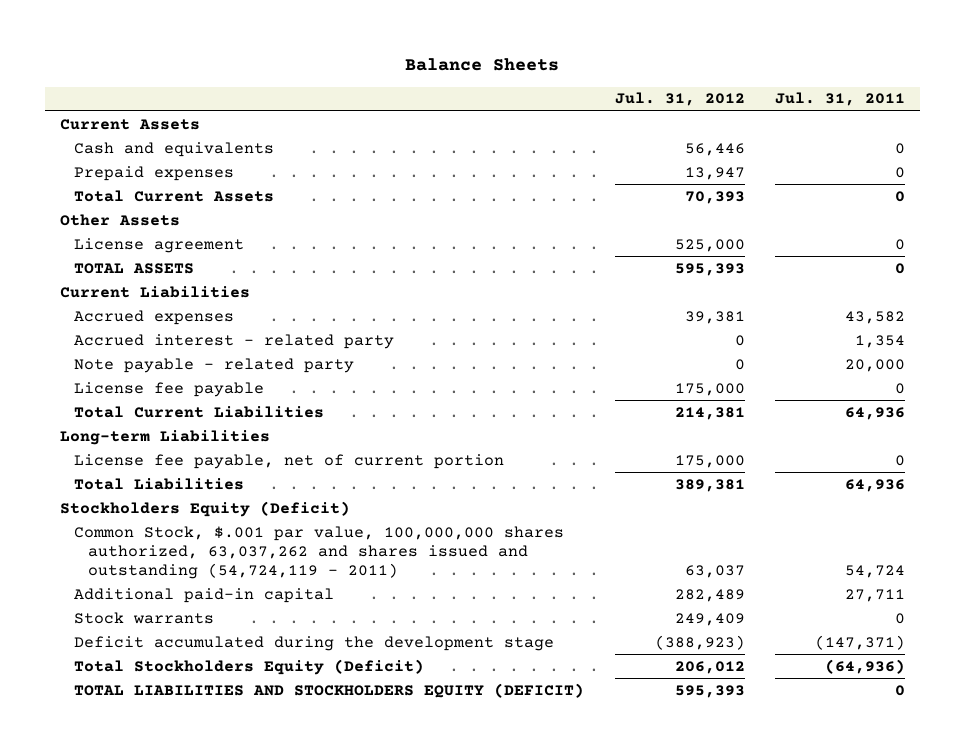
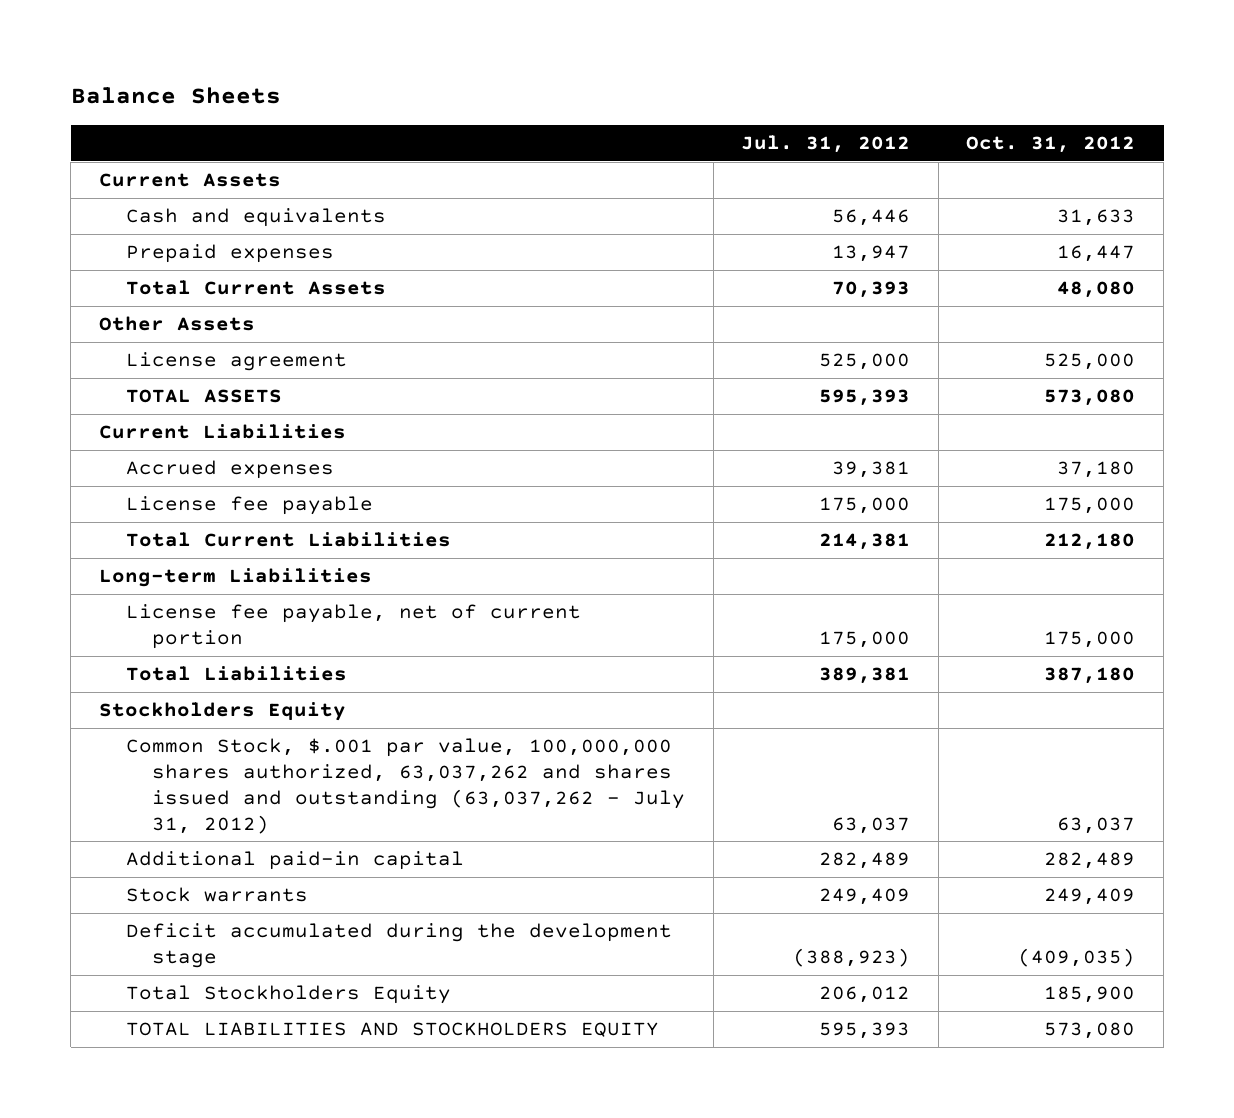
[774,92,905,107] Jul. 31, 2011 -> none
none -> [966,135,1136,153] Oct. 31, 2012
[74,333,395,349] Accrued interest - related party -> none
[74,357,355,373] Note payable - related party -> none
[60,500,351,517] Stockholders Equity (Deficit) -> [98,702,346,722] Stockholders Equity
[74,525,565,579] Common Stock, $.001 par value, 100,000,000 shares authorized, 63,037,262 and shares issued and outstanding (54,724,119 - 2011) -> [125,738,686,834] Common Stock, $.001 par value, 100,000,000 shares authorized, 63,037,262 and shares issued and outstanding (63,037,262 - July 31, 2012)
[74,658,425,675] Total Stockholders Equity (Deficit) -> [125,985,451,1005] Total Stockholders Equity
[74,682,585,698] TOTAL LIABILITIES AND STOCKHOLDERS EQUITY (DEFICIT) -> [125,1022,659,1038] TOTAL LIABILITIES AND STOCKHOLDERS EQUITY

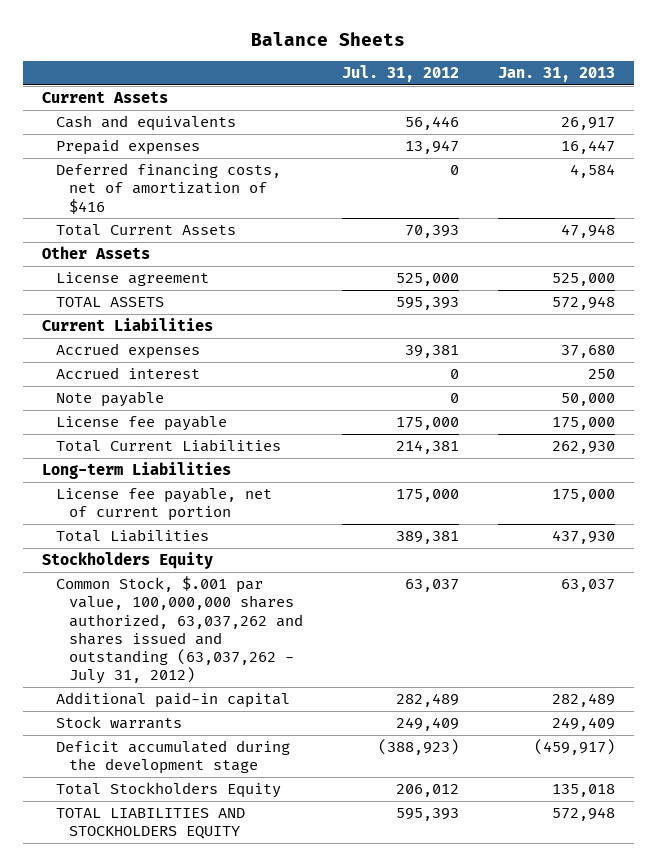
[966,135,1136,153] Oct. 31, 2012 -> none
none -> [497,67,615,83] Jan. 31, 2013
none -> [55,163,281,214] Deferred financing costs, net of amortization of $416
none -> [55,367,200,380] Accrued interest
none -> [55,391,164,408] Note payable

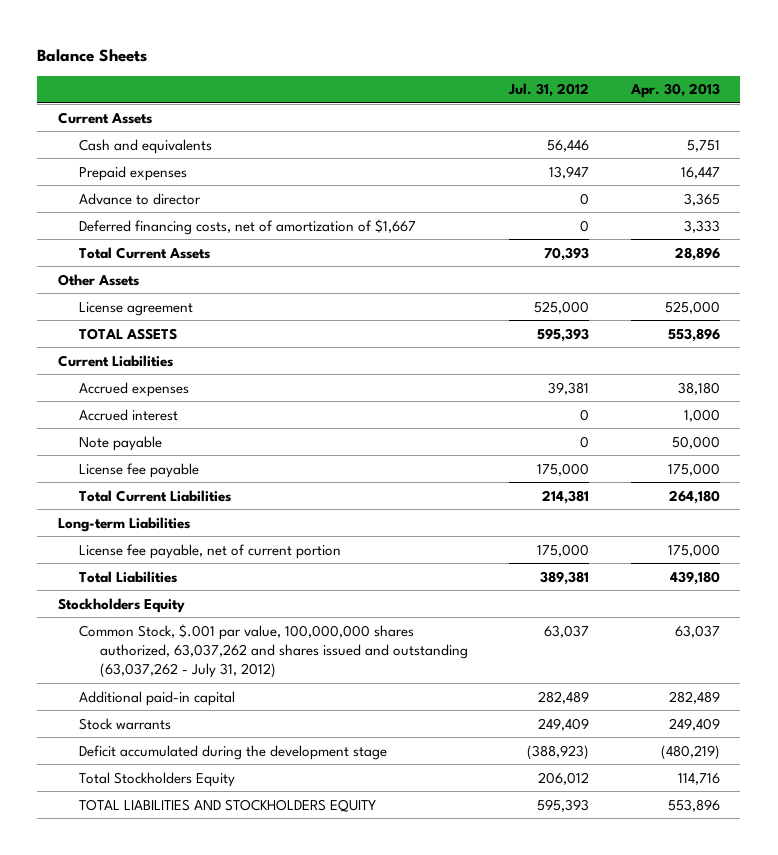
[497,67,615,83] Jan. 31, 2013 -> none
none -> [629,83,720,99] Apr. 30, 2013
none -> [79,192,202,205] Advance to director
[55,163,281,214] Deferred financing costs, net of amortization of $416 -> [79,218,417,235] Deferred financing costs, net of amortization of $1,667

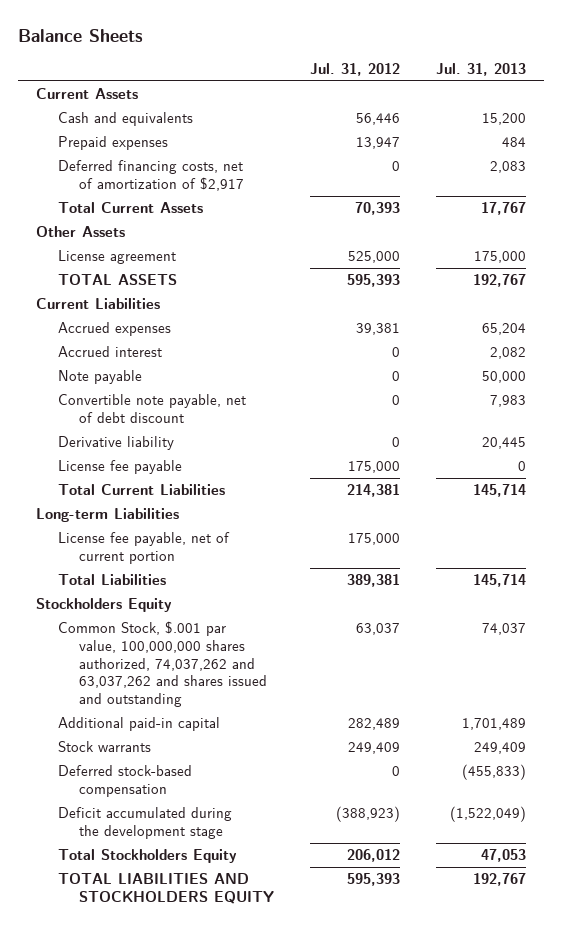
[629,83,720,99] Apr. 30, 2013 -> none
none -> [435,63,526,77] Jul. 31, 2013
[79,192,202,205] Advance to director -> none
[79,218,417,235] Deferred financing costs, net of amortization of $1,667 -> [57,160,244,191] Deferred financing costs, net of amortization of $2,917
none -> [57,394,246,423] Convertible note payable, net of debt discount
none -> [57,436,174,451] Derivative liability
[79,623,469,678] Common Stock, $.001 par value, 100,000,000 shares authorized, 63,037,262 and shares issued and outstanding (63,037,262 - July 31, 2012) -> [57,621,267,707] Common Stock, $.001 par value, 100,000,000 shares authorized, 74,037,262 and 63,037,262 and shares issued and outstanding
none -> [57,765,192,797] Deferred stock-based compensation

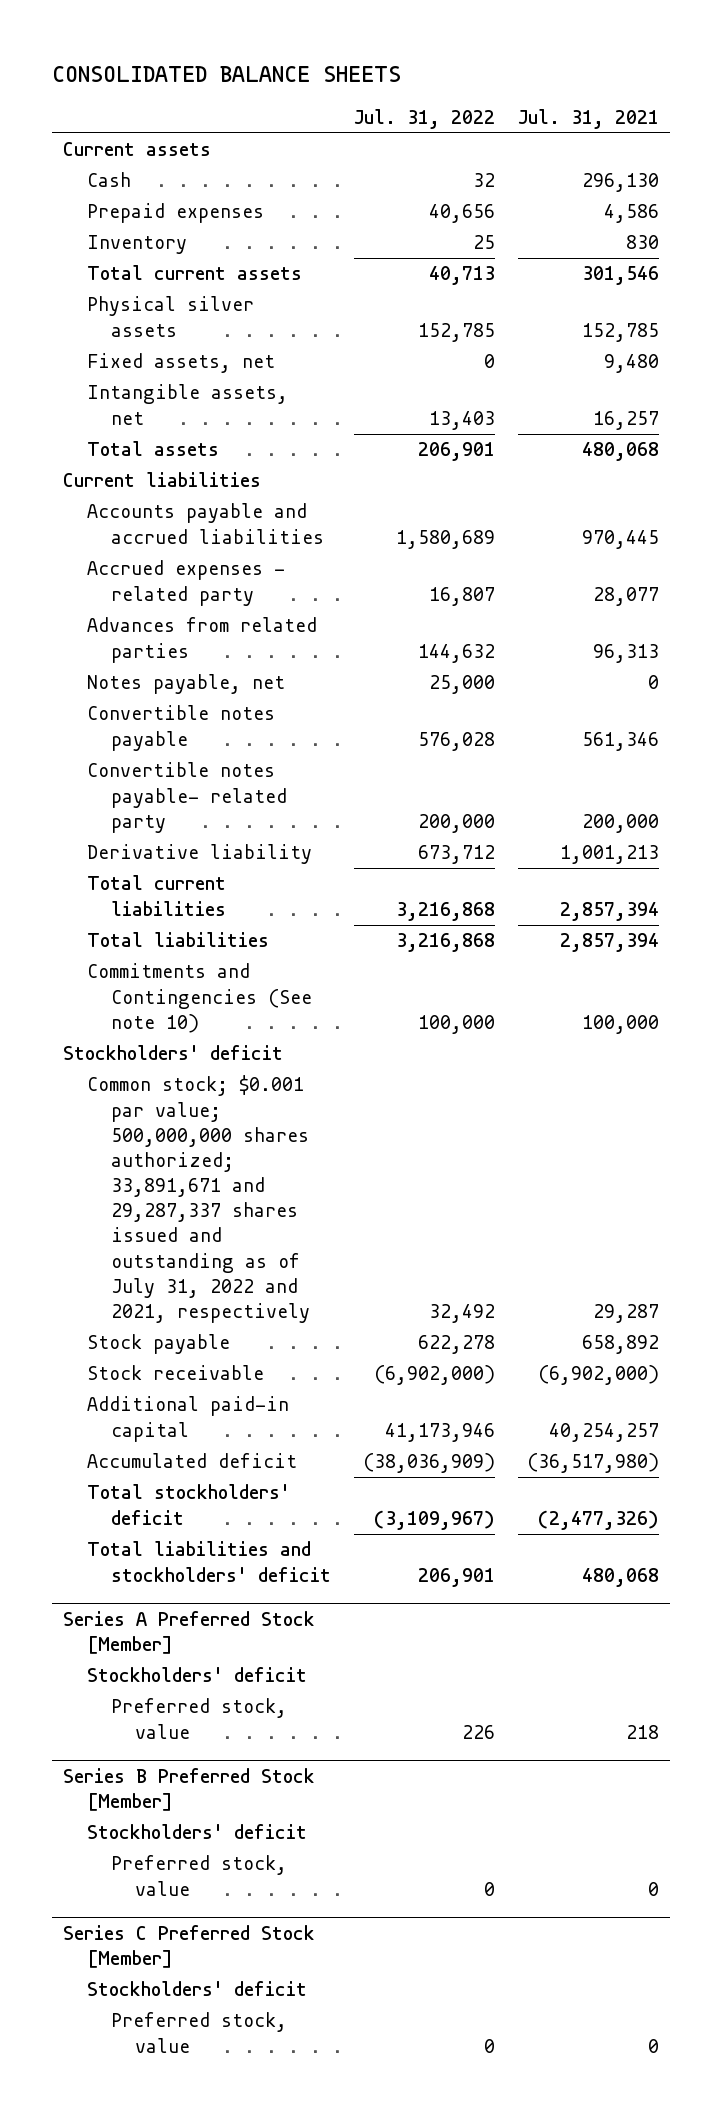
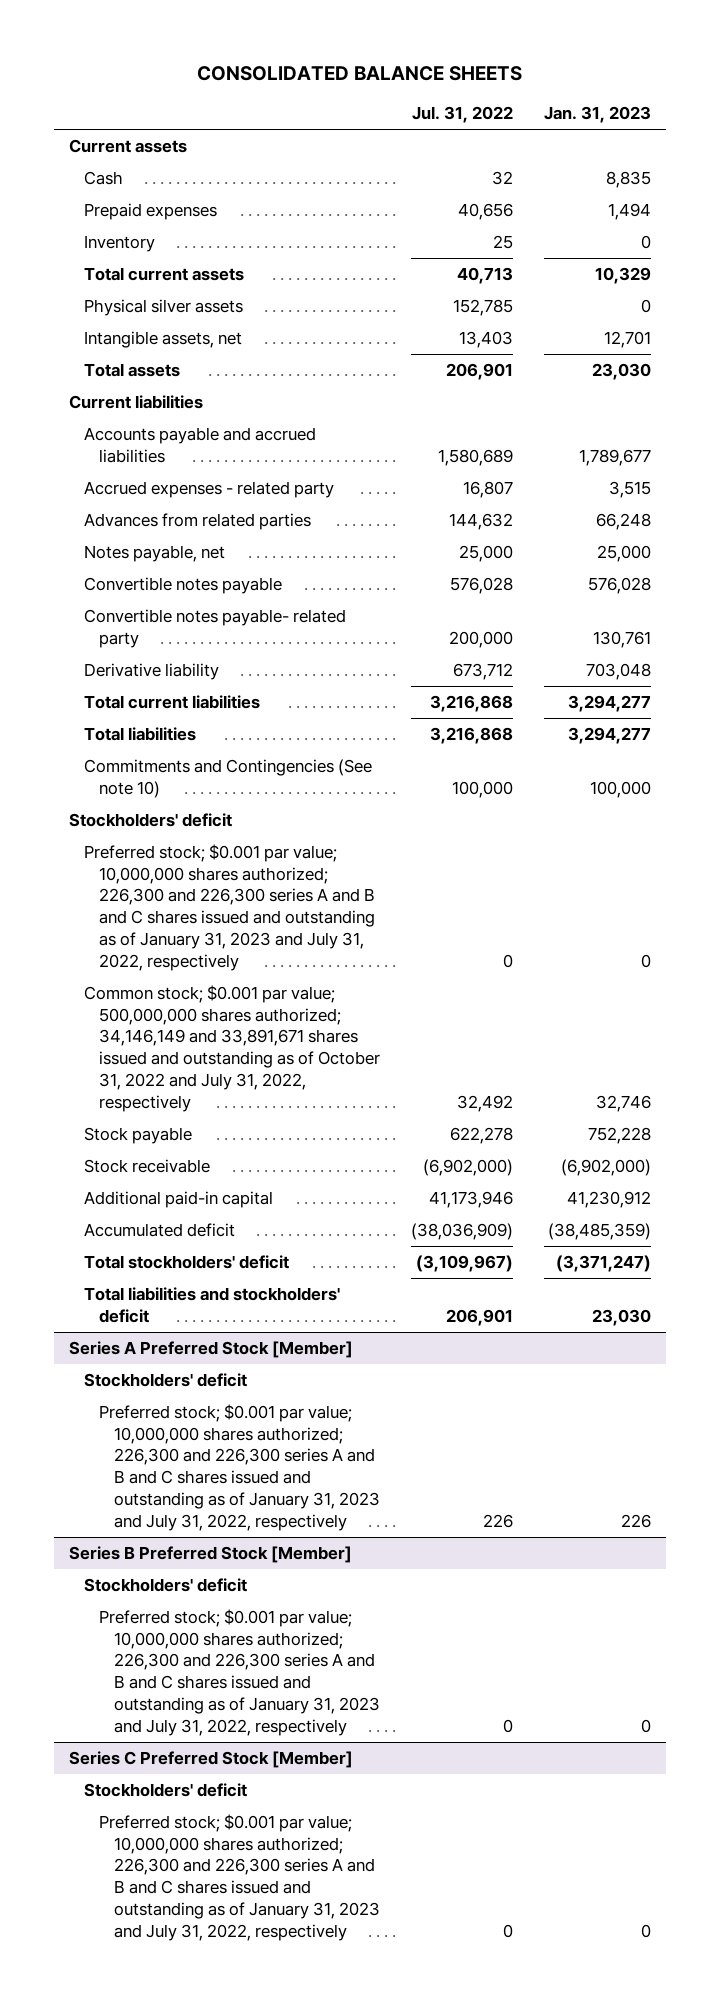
[517,108,659,129] Jul. 31, 2021 -> none
none -> [543,106,651,124] Jan. 31, 2023
[87,353,276,374] Fixed assets, net -> none
none -> [84,844,376,971] Preferred stock; $0.001 par value; 10,000,000 shares authorized; 226,300 and 226,300 series A and B and C shares issued and outstanding as of January 31, 2023 and July 31, 2022, respectively
[87,1075,311,1323] Common stock; $0.001 par value; 500,000,000 shares authorized; 33,891,671 and 29,287,337 shares issued and outstanding as of July 31, 2022 and 2021, respectively -> [84,985,381,1112] Common stock; $0.001 par value; 500,000,000 shares authorized; 34,146,149 and 33,891,671 shares issued and outstanding as of October 31, 2022 and July 31, 2022, respectively
[111,1698,288,1739] Preferred stock, value -> [99,1404,381,1531] Preferred stock; $0.001 par value; 10,000,000 shares authorized; 226,300 and 226,300 series A and B and C shares issued and outstanding as of January 31, 2023 and July 31, 2022, respectively
[111,1855,288,1896] Preferred stock, value -> [99,1609,381,1736] Preferred stock; $0.001 par value; 10,000,000 shares authorized; 226,300 and 226,300 series A and B and C shares issued and outstanding as of January 31, 2023 and July 31, 2022, respectively
[111,2012,288,2053] Preferred stock, value -> [99,1814,381,1941] Preferred stock; $0.001 par value; 10,000,000 shares authorized; 226,300 and 226,300 series A and B and C shares issued and outstanding as of January 31, 2023 and July 31, 2022, respectively

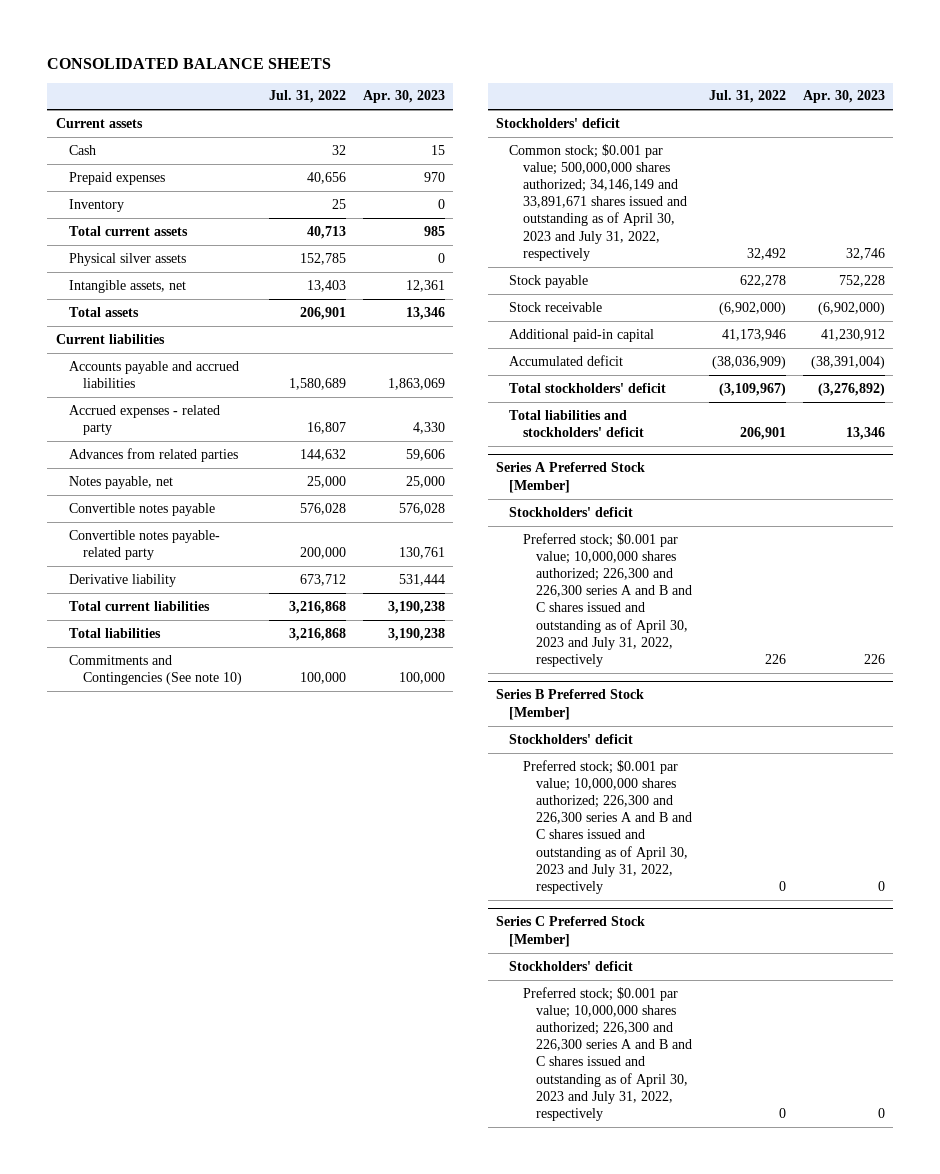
[543,106,651,124] Jan. 31, 2023 -> none
none -> [362,90,445,104] Apr. 30, 2023
[84,844,376,971] Preferred stock; $0.001 par value; 10,000,000 shares authorized; 226,300 and 226,300 series A and B and C shares issued and outstanding as of January 31, 2023 and July 31, 2022, respectively -> none
[84,985,381,1112] Common stock; $0.001 par value; 500,000,000 shares authorized; 34,146,149 and 33,891,671 shares issued and outstanding as of October 31, 2022 and July 31, 2022, respectively -> [509,143,687,261] Common stock; $0.001 par value; 500,000,000 shares authorized; 34,146,149 and 33,891,671 shares issued and outstanding as of April 30, 2023 and July 31, 2022, respectively
[99,1404,381,1531] Preferred stock; $0.001 par value; 10,000,000 shares authorized; 226,300 and 226,300 series A and B and C shares issued and outstanding as of January 31, 2023 and July 31, 2022, respectively -> [522,532,693,667] Preferred stock; $0.001 par value; 10,000,000 shares authorized; 226,300 and 226,300 series A and B and C shares issued and outstanding as of April 30, 2023 and July 31, 2022, respectively
[99,1609,381,1736] Preferred stock; $0.001 par value; 10,000,000 shares authorized; 226,300 and 226,300 series A and B and C shares issued and outstanding as of January 31, 2023 and July 31, 2022, respectively -> [522,759,693,894] Preferred stock; $0.001 par value; 10,000,000 shares authorized; 226,300 and 226,300 series A and B and C shares issued and outstanding as of April 30, 2023 and July 31, 2022, respectively
[99,1814,381,1941] Preferred stock; $0.001 par value; 10,000,000 shares authorized; 226,300 and 226,300 series A and B and C shares issued and outstanding as of January 31, 2023 and July 31, 2022, respectively -> [522,986,693,1121] Preferred stock; $0.001 par value; 10,000,000 shares authorized; 226,300 and 226,300 series A and B and C shares issued and outstanding as of April 30, 2023 and July 31, 2022, respectively

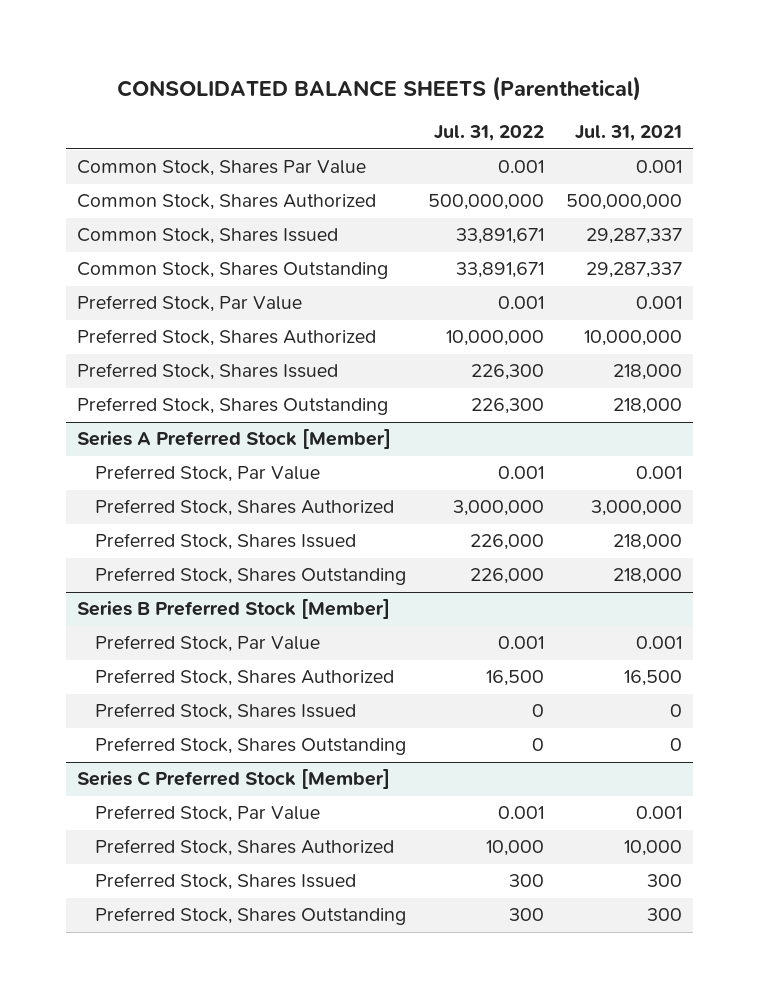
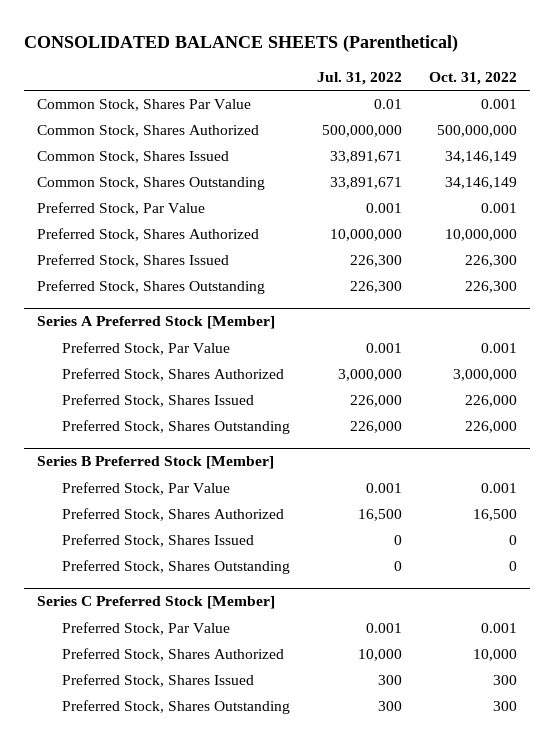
[574,125,682,142] Jul. 31, 2021 -> none
none -> [428,72,517,86] Oct. 31, 2022
[497,160,544,174] 0.001 -> [373,99,402,110] 0.01

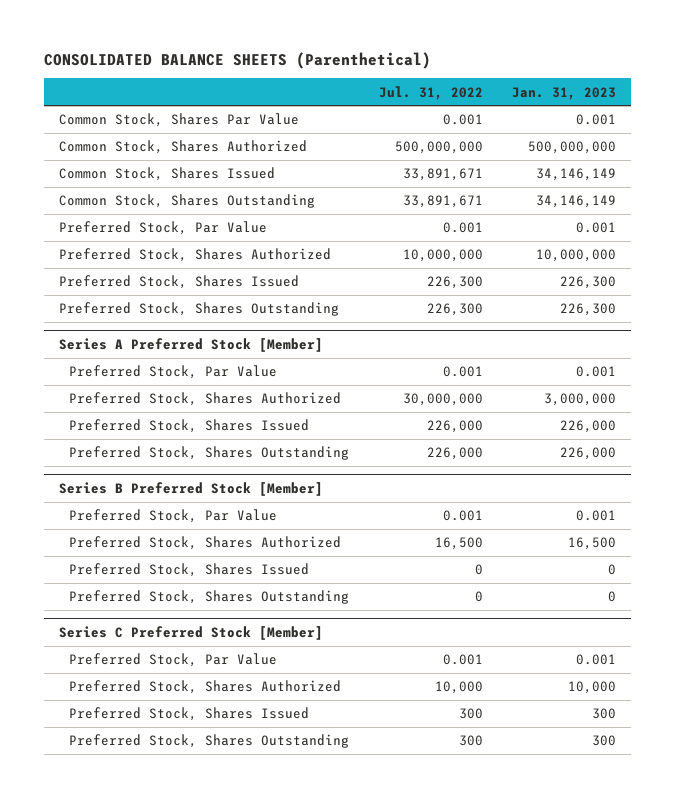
[428,72,517,86] Oct. 31, 2022 -> none
none -> [512,86,617,100] Jan. 31, 2023
[373,99,402,110] 0.01 -> [442,114,483,126] 0.001
[337,369,402,382] 3,000,000 -> [402,393,483,407] 30,000,000

